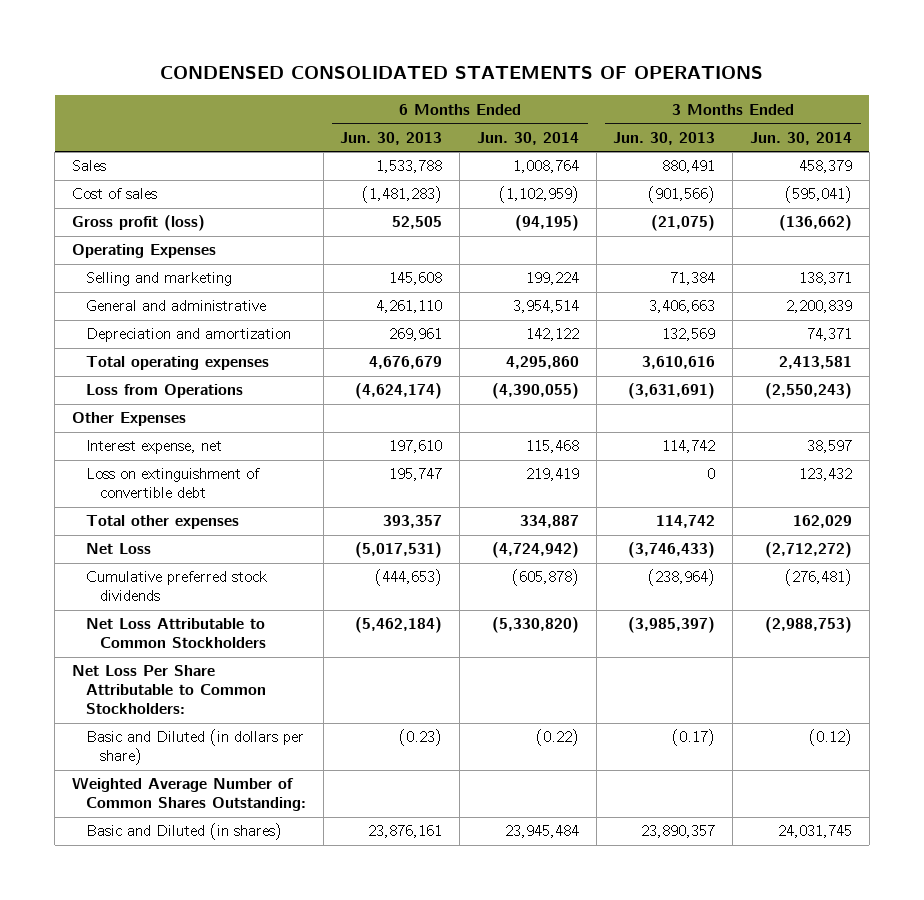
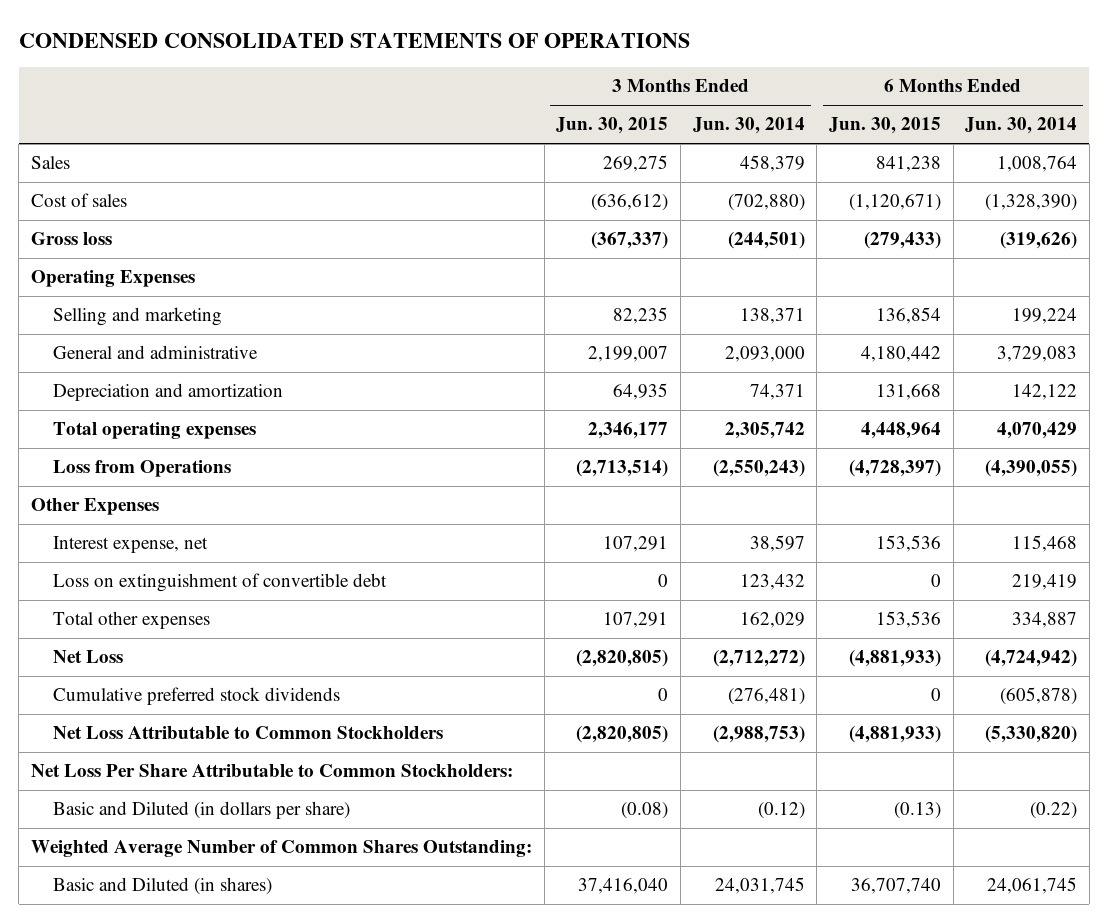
[340,131,443,145] Jun. 30, 2013 -> none
[613,131,716,145] Jun. 30, 2013 -> none
none -> [556,117,669,135] Jun. 30, 2015
none -> [828,117,941,135] Jun. 30, 2015
[498,186,579,204] (1,102,959) -> [985,194,1078,212] (1,328,390)
[784,186,852,204] (595,041) -> [727,194,805,212] (702,880)
[71,215,205,232] Gross profit (loss) -> [31,232,113,246] Gross loss
[514,215,579,232] (94,195) -> [1000,232,1078,250] (319,626)
[778,215,852,232] (136,662) -> [727,232,805,250] (244,501)
[512,300,579,314] 3,954,514 -> [997,346,1078,363] 3,729,083
[785,300,852,314] 2,200,839 -> [724,346,805,363] 2,093,000
[505,356,579,370] 4,295,860 -> [997,422,1078,440] 4,070,429
[778,356,852,370] 2,413,581 -> [724,422,805,440] 2,305,742
[504,825,579,839] 23,945,484 -> [987,877,1078,895] 24,061,745

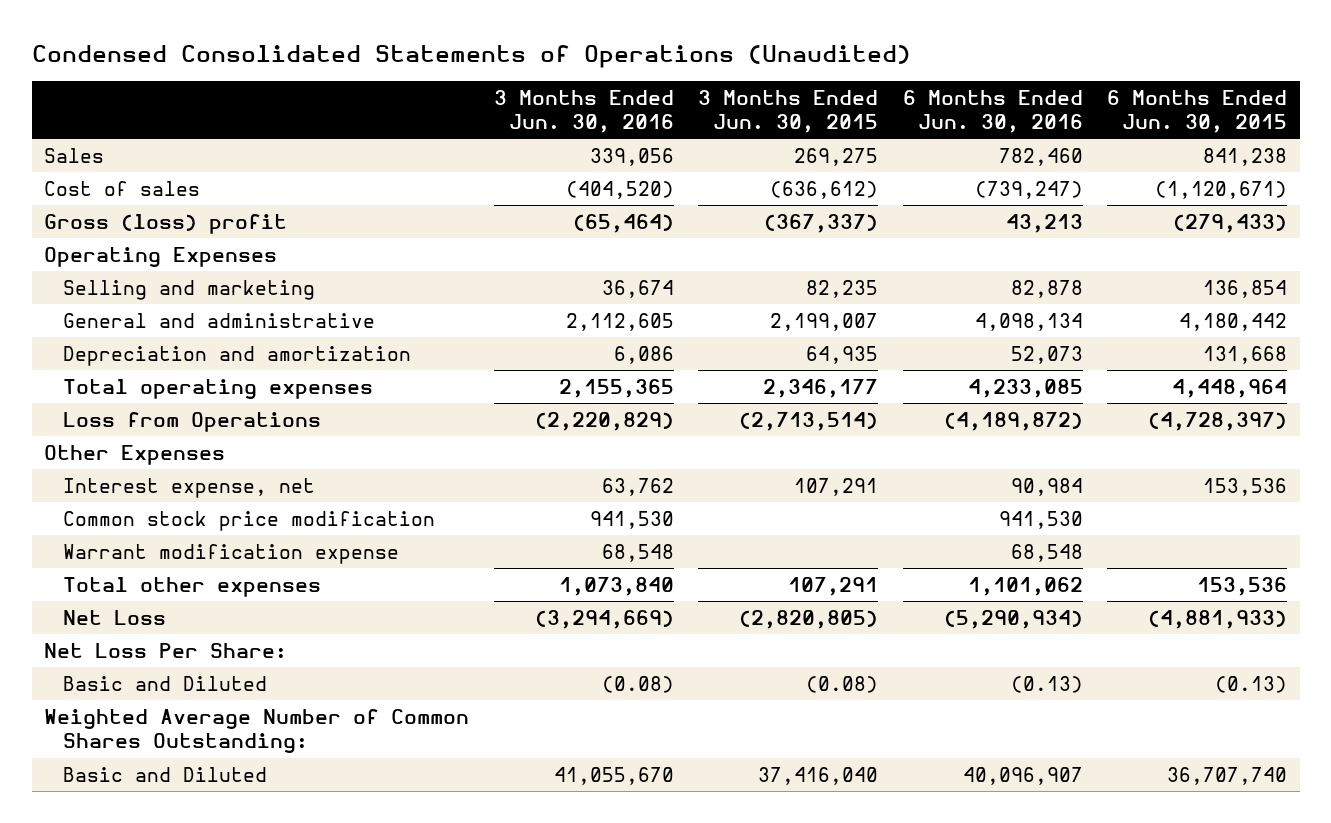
[18,33,690,49] CONDENSED CONSOLIDATED STATEMENTS OF OPERATIONS -> [31,44,911,68] Condensed Consolidated Statements of Operations (Unaudited)
[692,117,805,135] Jun. 30, 2014 -> none
[965,117,1078,135] Jun. 30, 2014 -> none
none -> [493,89,674,133] 3 Months Ended Jun. 30, 2016
none -> [902,89,1083,133] 6 Months Ended Jun. 30, 2016
[31,232,113,246] Gross loss -> [44,213,288,234] Gross (loss) profit
[52,573,387,593] Loss on extinguishment of convertible debt -> none
none -> [63,510,436,531] Common stock price modification
none -> [63,543,400,564] Warrant modification expense
[52,687,340,706] Cumulative preferred stock dividends -> none
[52,726,443,740] Net Loss Attributable to Common Stockholders -> none
[31,764,514,778] Net Loss Per Share Attributable to Common Stockholders: -> [44,642,288,658] Net Loss Per Share:
[52,801,350,820] Basic and Diluted (in dollars per share) -> [63,675,268,691] Basic and Diluted
[52,877,272,896] Basic and Diluted (in shares) -> [63,766,268,782] Basic and Diluted

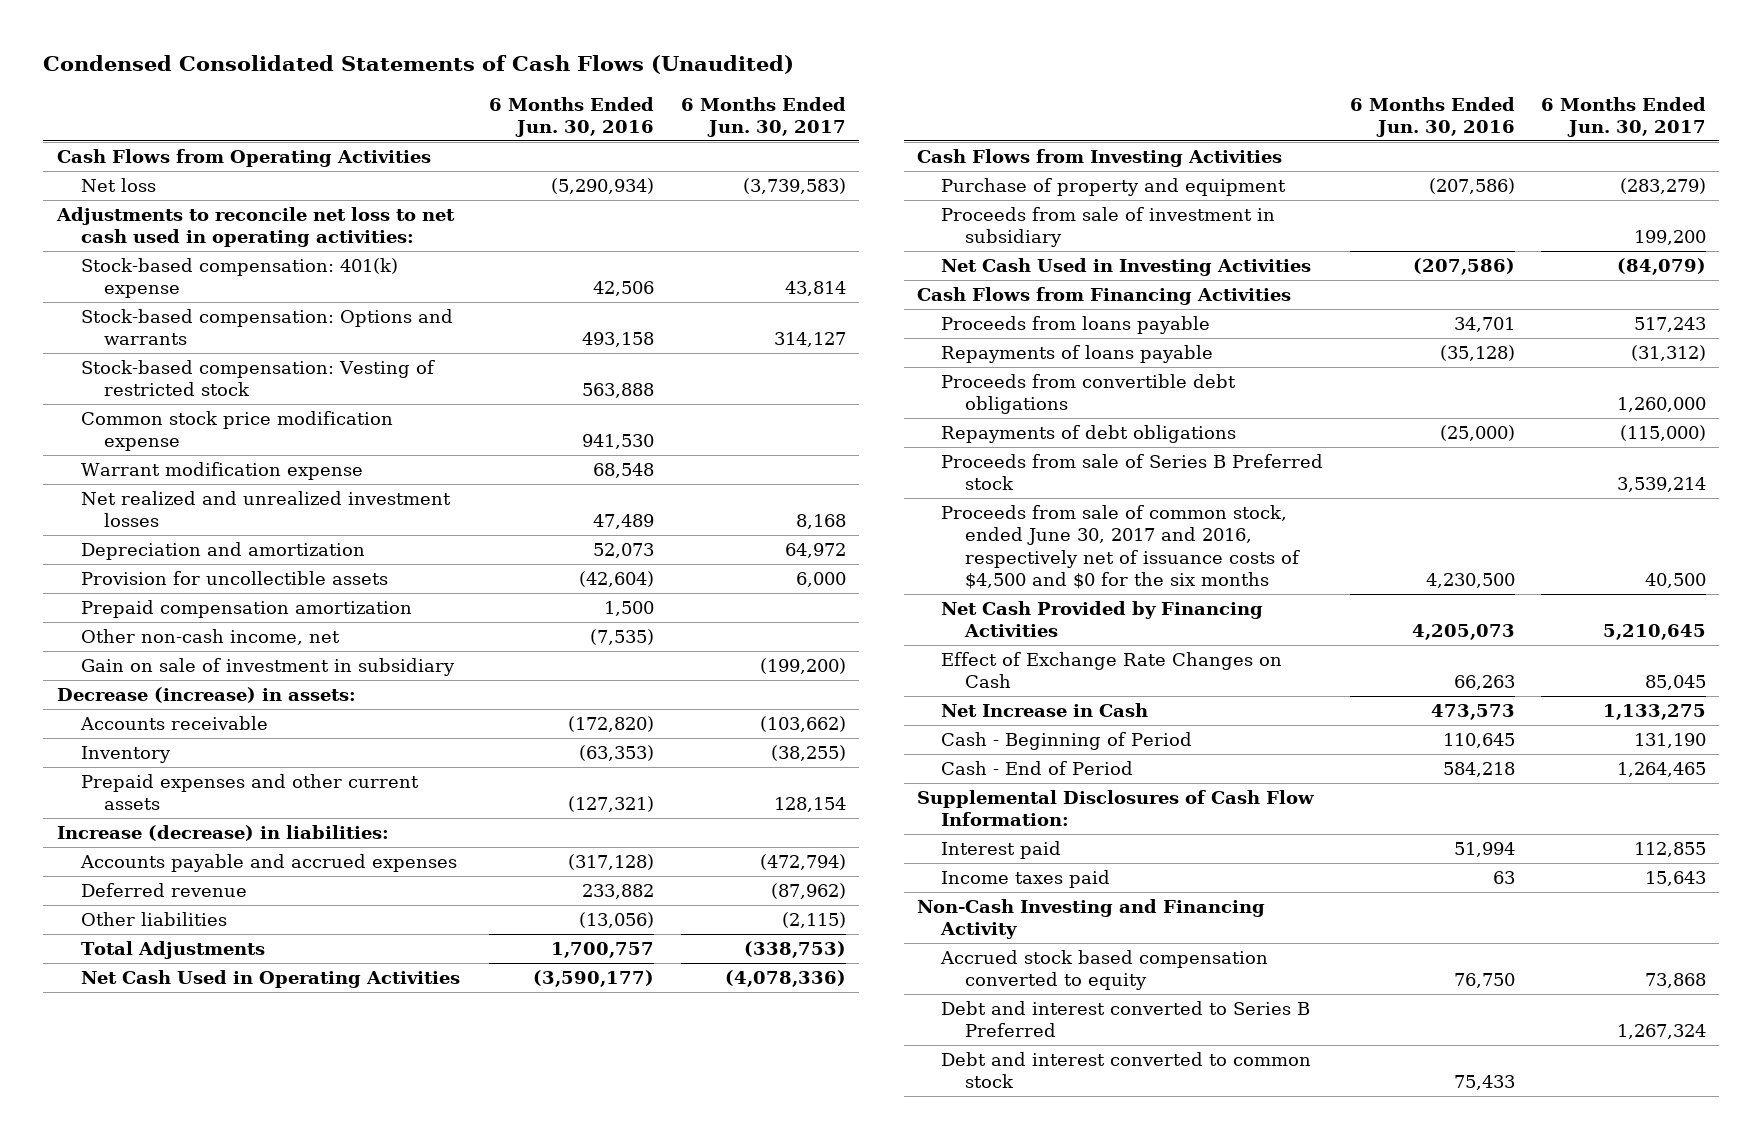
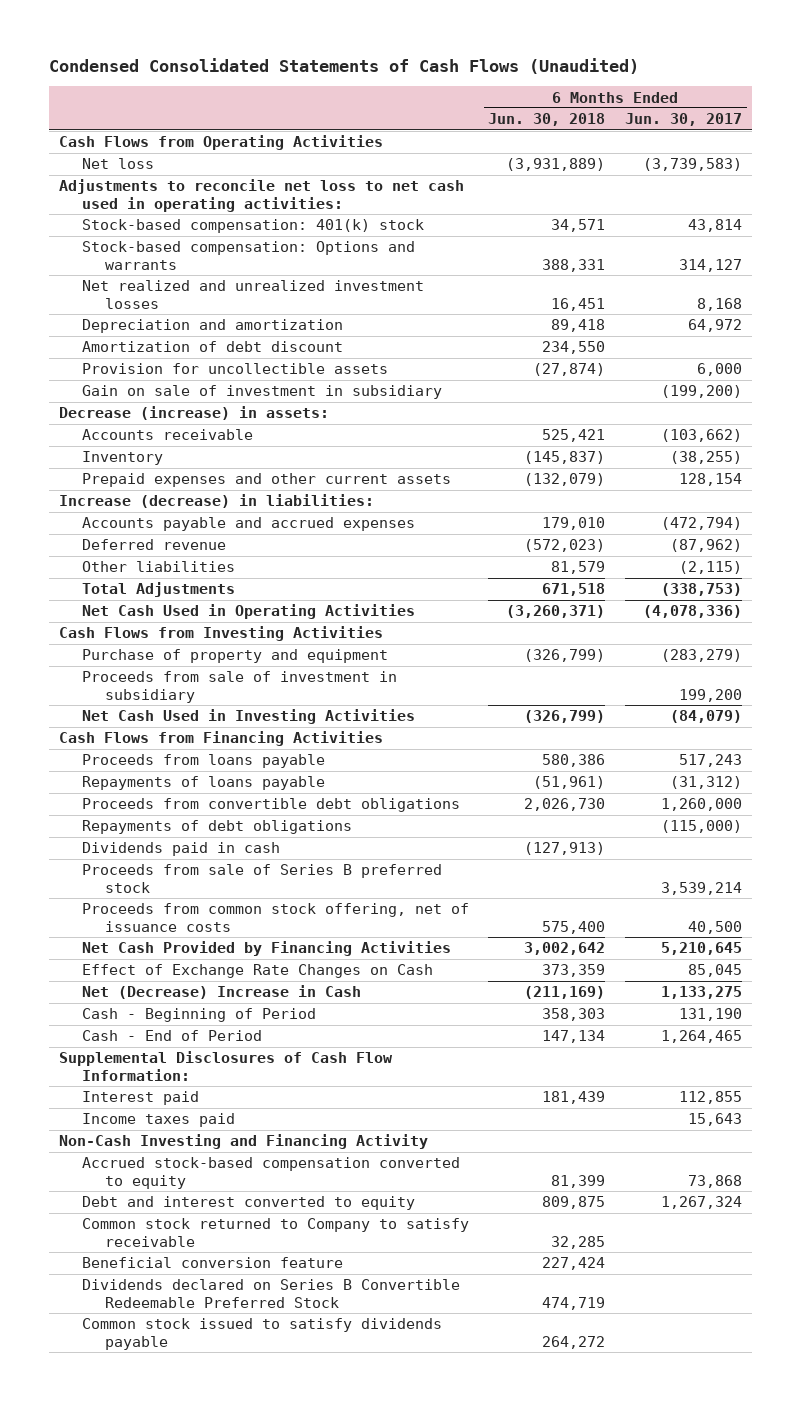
[489,96,655,138] 6 Months Ended Jun. 30, 2016 -> none
none -> [488,113,606,127] Jun. 30, 2018
[80,258,398,299] Stock-based compensation: 401(k) expense -> [81,219,424,234] Stock-based compensation: 401(k) stock
[80,360,435,397] Stock-based compensation: Vesting of restricted stock -> none
[80,411,393,452] Common stock price modification expense -> none
[80,462,363,481] Warrant modification expense -> none
none -> [81,341,343,353] Amortization of debt discount
[80,600,412,619] Prepaid compensation amortization -> none
[80,629,340,646] Other non-cash income, net -> none
none -> [81,842,280,857] Dividends paid in cash
[941,454,1324,491] Proceeds from sale of Series B Preferred stock -> [81,864,442,893] Proceeds from sale of Series B preferred stock
[941,505,1301,590] Proceeds from sale of common stock, ended June 30, 2017 and 2016, respectively net of issuance costs of $4,500 and $0 for the six months -> [81,903,469,932] Proceeds from common stock offering, net of issuance costs
[941,703,1149,718] Net Increase in Cash -> [81,985,361,1000] Net (Decrease) Increase in Cash
[941,1052,1312,1089] Debt and interest converted to common stock -> none
[940,950,1269,991] Accrued stock based compensation converted to equity -> [81,1157,460,1189] Accrued stock-based compensation converted to equity
[941,1001,1311,1038] Debt and interest converted to Series B Preferred -> [81,1196,415,1211] Debt and interest converted to equity
none -> [81,1218,469,1247] Common stock returned to Company to satisfy receivable
none -> [81,1257,343,1269] Beneficial conversion feature
none -> [81,1279,460,1308] Dividends declared on Series B Convertible Redeemable Preferred Stock
none -> [81,1318,442,1350] Common stock issued to satisfy dividends payable

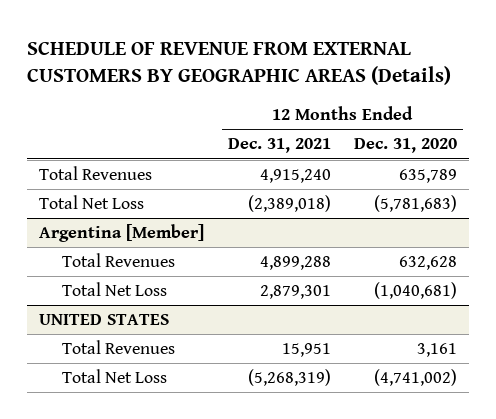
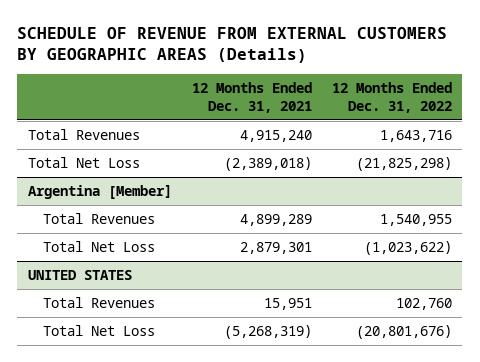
[354,138,458,154] Dec. 31, 2020 -> none
none -> [332,82,453,113] 12 Months Ended Dec. 31, 2022
[259,256,331,271] 4,899,288 -> [239,214,312,227] 4,899,289

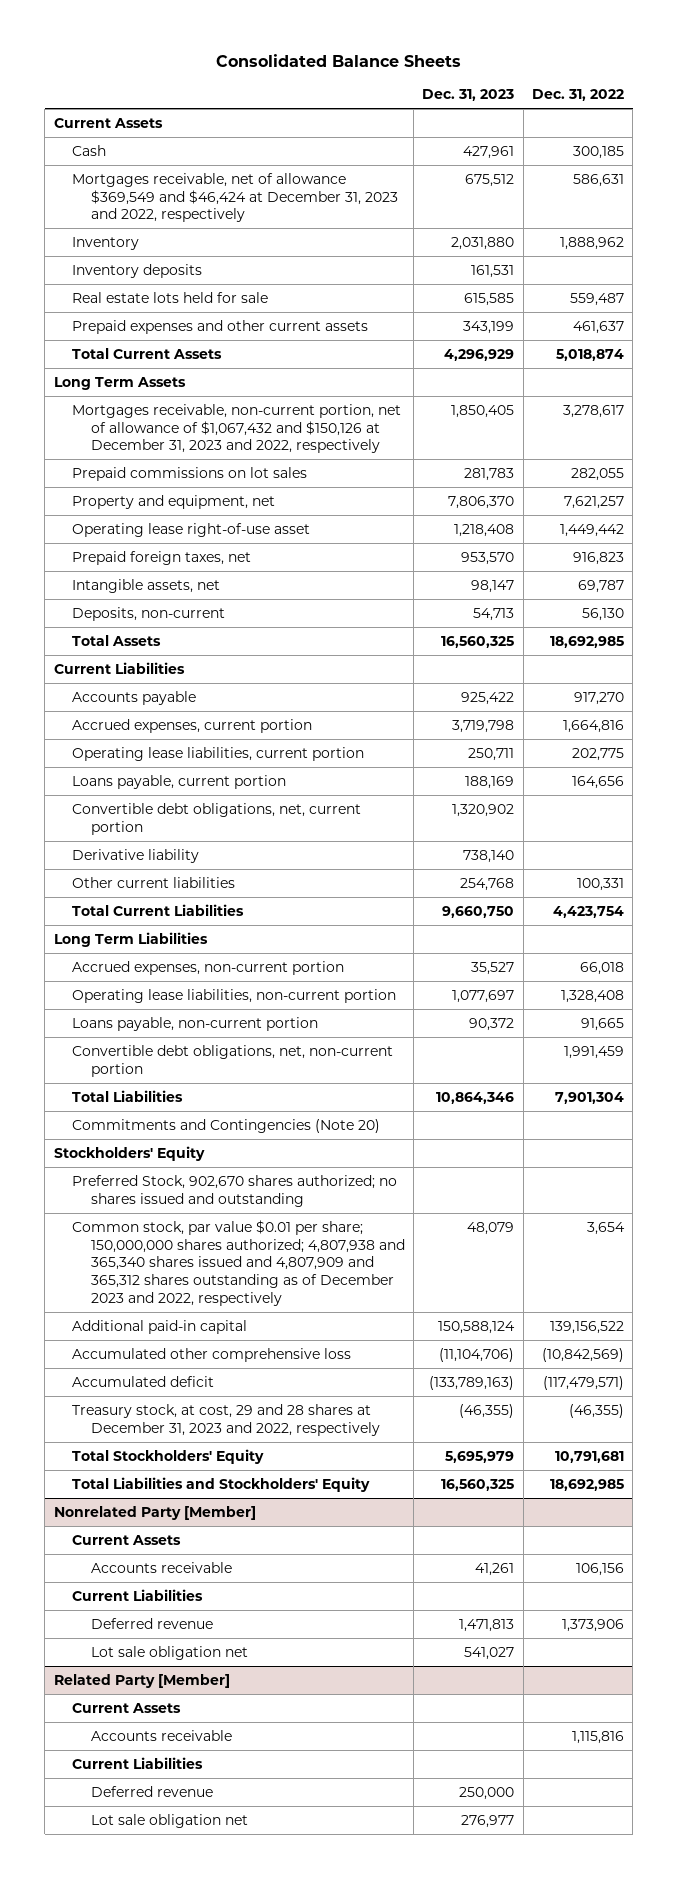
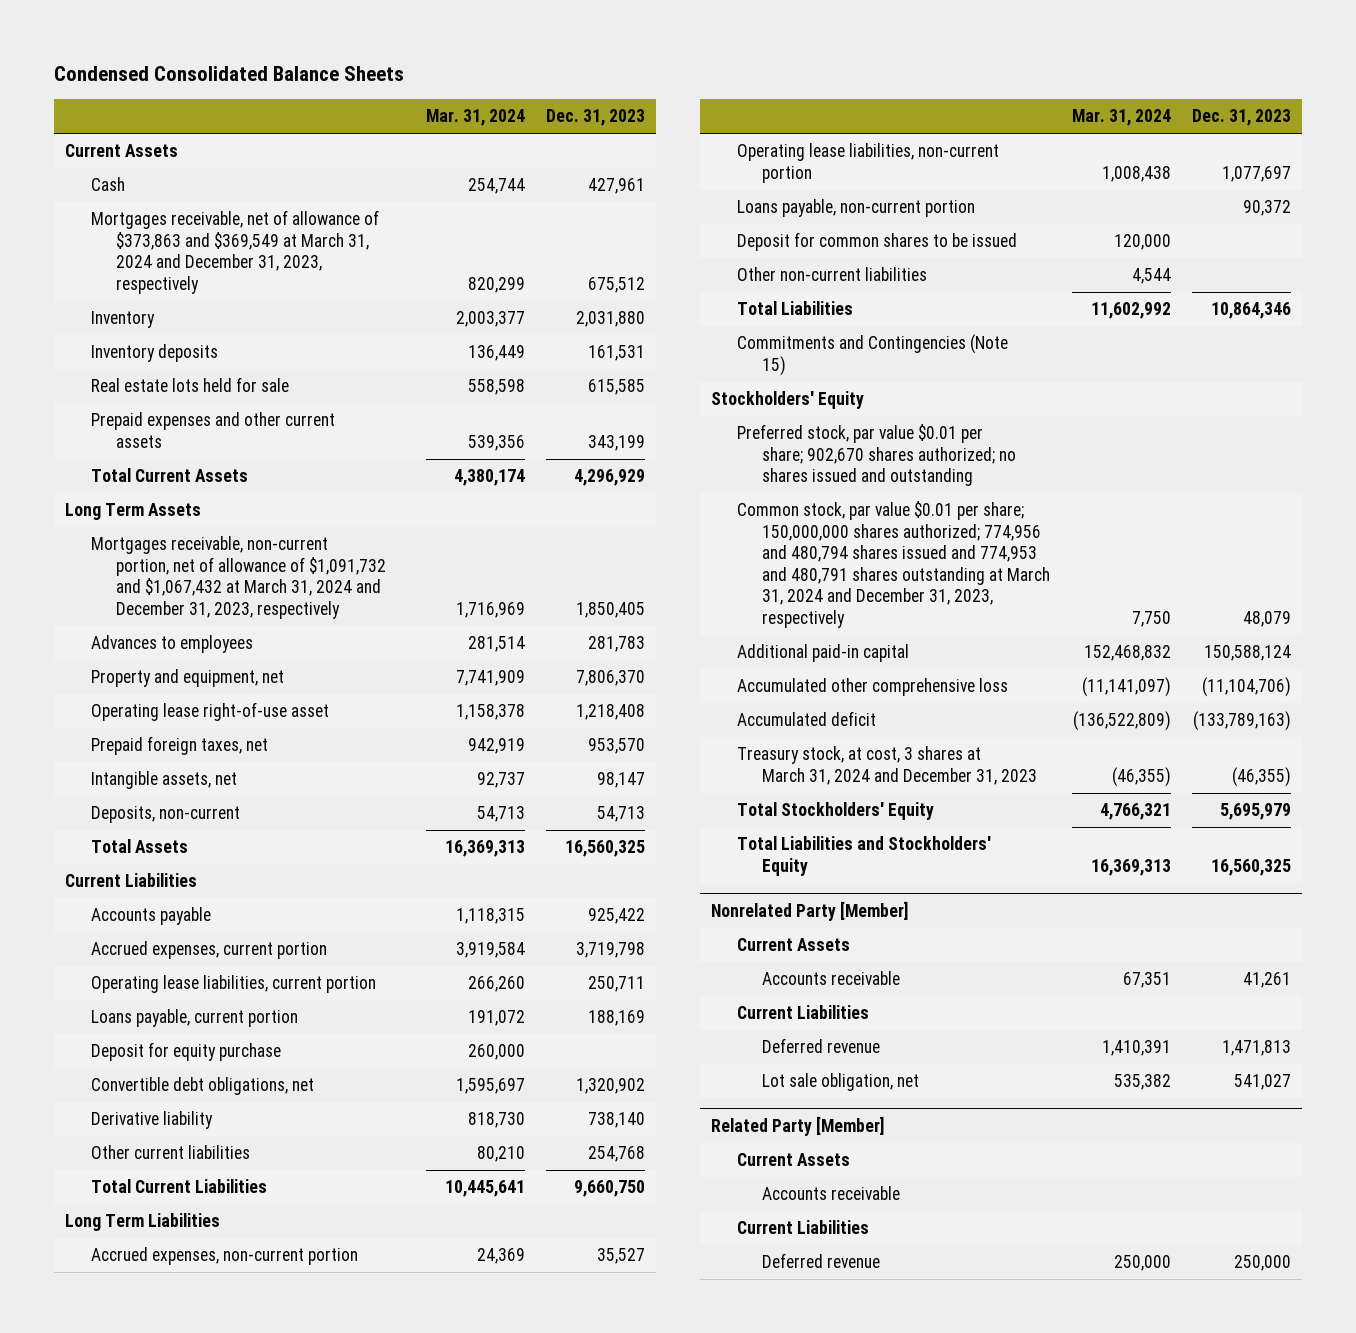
[215,53,461,67] Consolidated Balance Sheets -> [53,66,404,82] Condensed Consolidated Balance Sheets
[531,89,624,102] Dec. 31, 2022 -> none
none -> [425,109,525,127] Mar. 31, 2024
[72,172,398,223] Mortgages receivable, net of allowance $369,549 and $46,424 at December 31, 2023 and 2022, respectively -> [90,210,379,294] Mortgages receivable, net of allowance of $373,863 and $369,549 at March 31, 2024 and December 31, 2023, respectively
[72,403,402,454] Mortgages receivable, non-current portion, net of allowance of $1,067,432 and $150,126 at December 31, 2023 and 2022, respectively -> [90,536,387,619] Mortgages receivable, non-current portion, net of allowance of $1,091,732 and $1,067,432 at March 31, 2024 and December 31, 2023, respectively
[72,466,308,481] Prepaid commissions on lot sales -> [90,635,253,654] Advances to employees
none -> [90,1042,281,1062] Deposit for equity purchase
[72,802,362,835] Convertible debt obligations, net, current portion -> [90,1077,314,1096] Convertible debt obligations, net
[72,1044,394,1077] Convertible debt obligations, net, non-current portion -> none
none -> [736,232,1017,252] Deposit for common shares to be issued
none -> [736,267,927,282] Other non-current liabilities
[72,1118,381,1133] Commitments and Contingencies (Note 20) -> [736,334,1008,376] Commitments and Contingencies (Note 15)
[72,1174,398,1207] Preferred Stock, 902,670 shares authorized; no shares issued and outstanding -> [736,424,1017,487] Preferred stock, par value $0.01 per share; 902,670 shares authorized; no shares issued and outstanding
[72,1219,405,1306] Common stock, par value $0.01 per share; 150,000,000 shares authorized; 4,807,938 and 365,340 shares issued and 4,807,909 and 365,312 shares outstanding as of December 2023 and 2022, respectively -> [736,501,1051,628] Common stock, par value $0.01 per share; 150,000,000 shares authorized; 774,956 and 480,794 shares issued and 774,953 and 480,791 shares outstanding at March 31, 2024 and December 31, 2023, respectively
[72,1403,380,1436] Treasury stock, at cost, 29 and 28 shares at December 31, 2023 and 2022, respectively -> [736,746,1038,785] Treasury stock, at cost, 3 shares at March 31, 2024 and December 31, 2023
[90,1645,248,1660] Lot sale obligation net -> [762,1073,920,1092] Lot sale obligation, net
[90,1813,248,1828] Lot sale obligation net -> none

